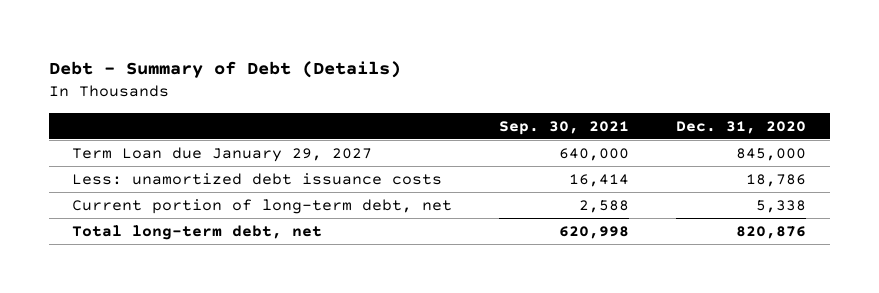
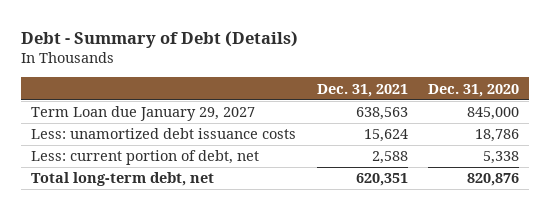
[499,120,630,135] Sep. 30, 2021 -> none
none -> [316,83,408,97] Dec. 31, 2021
[72,199,453,215] Current portion of long-term debt, net -> [31,150,260,166] Less: current portion of debt, net

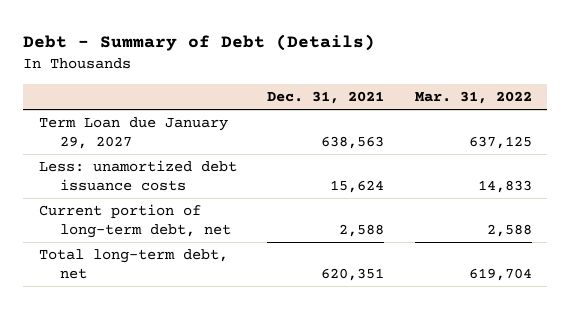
[427,83,519,97] Dec. 31, 2020 -> none
none -> [415,91,533,105] Mar. 31, 2022
[31,150,260,166] Less: current portion of debt, net -> [38,204,232,239] Current portion of long-term debt, net

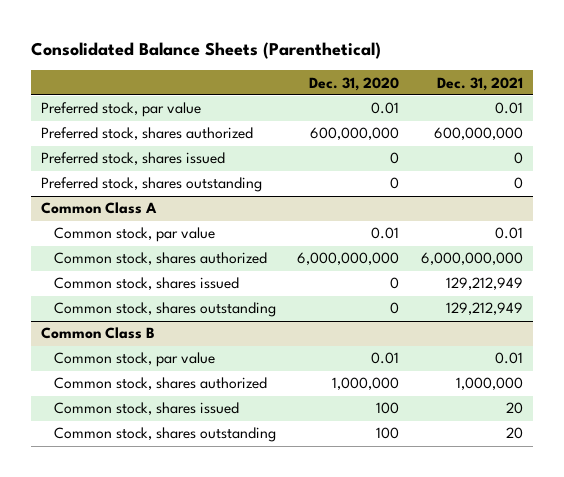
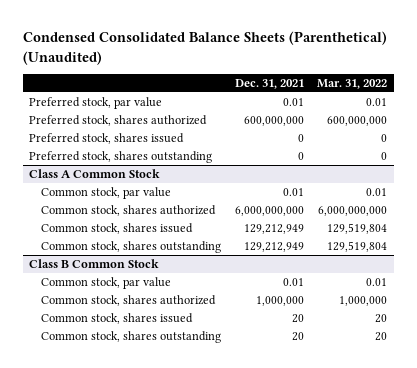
[30,41,381,59] Consolidated Balance Sheets (Parenthetical) -> [22,31,387,65] Condensed Consolidated Balance Sheets (Parenthetical) (Unaudited)
[309,76,400,91] Dec. 31, 2020 -> none
none -> [317,79,388,90] Mar. 31, 2022
[41,202,158,215] Common Class A -> [29,169,161,179] Class A Common Stock
[41,327,156,340] Common Class B -> [29,259,160,269] Class B Common Stock

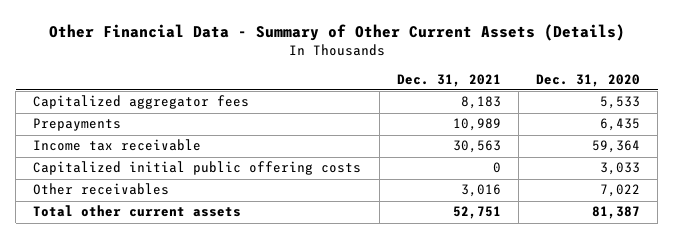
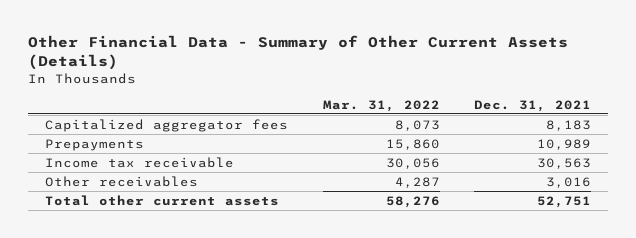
[536,73,641,87] Dec. 31, 2020 -> none
none -> [322,99,440,112] Mar. 31, 2022
[33,161,362,176] Capitalized initial public offering costs -> none

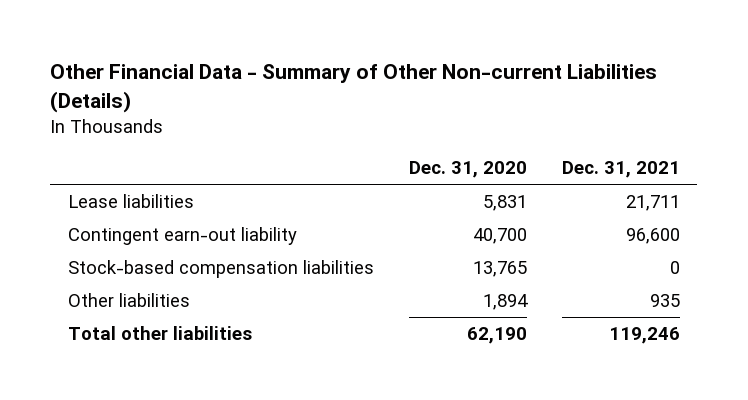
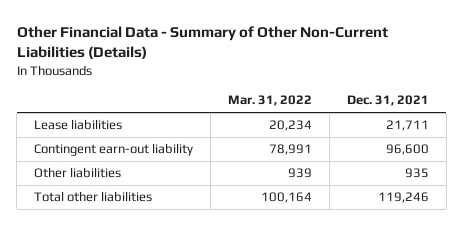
[50,63,658,113] Other Financial Data - Summary of Other Non-current Liabilities (Details) -> [16,26,388,60] Other Financial Data - Summary of Other Non-Current Liabilities (Details)
[408,161,527,179] Dec. 31, 2020 -> none
none -> [228,95,313,107] Mar. 31, 2022
[67,260,374,279] Stock-based compensation liabilities -> none

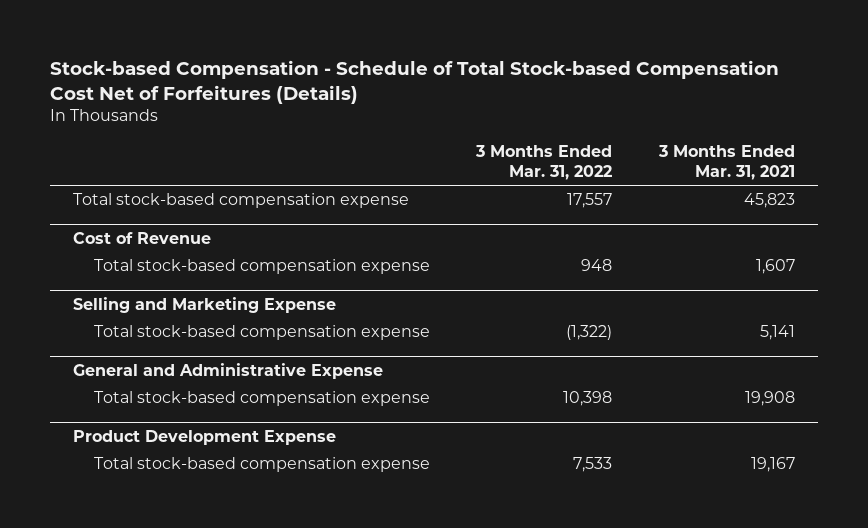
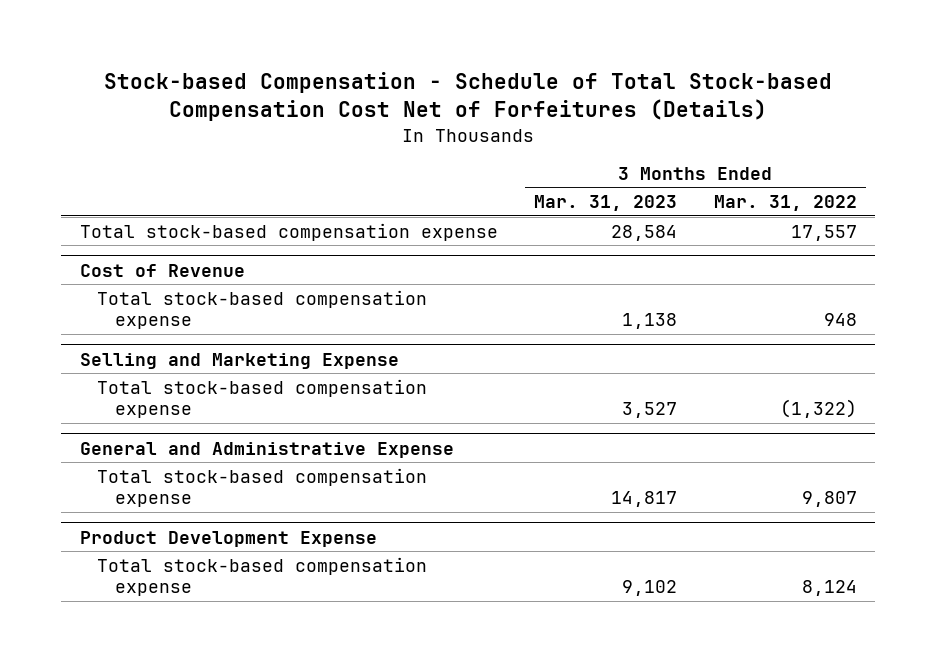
[657,144,795,181] 3 Months Ended Mar. 31, 2021 -> none
none -> [534,195,678,212] Mar. 31, 2023
[563,391,613,407] 10,398 -> [801,491,857,508] 9,807
[573,457,613,473] 7,533 -> [801,580,857,597] 8,124

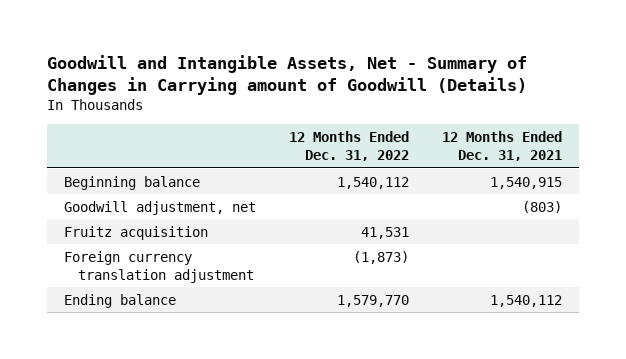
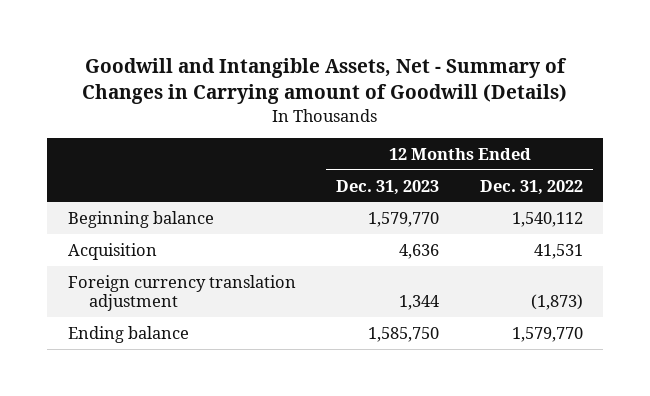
[442,131,563,162] 12 Months Ended Dec. 31, 2021 -> none
none -> [336,179,440,195] Dec. 31, 2023
[63,200,256,215] Goodwill adjustment, net -> none
[63,225,208,240] Fruitz acquisition -> [67,242,157,260] Acquisition

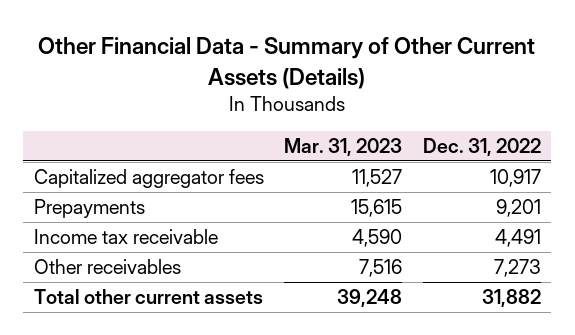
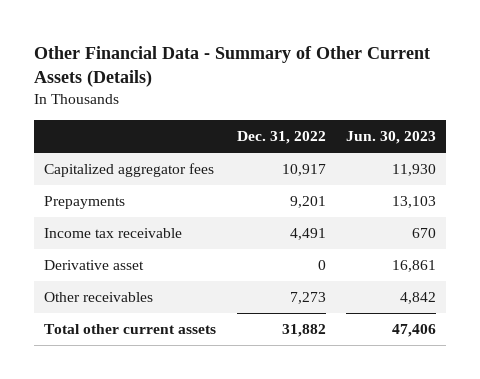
[284,138,403,157] Mar. 31, 2023 -> none
none -> [345,131,436,145] Jun. 30, 2023
none -> [44,260,145,271] Derivative asset

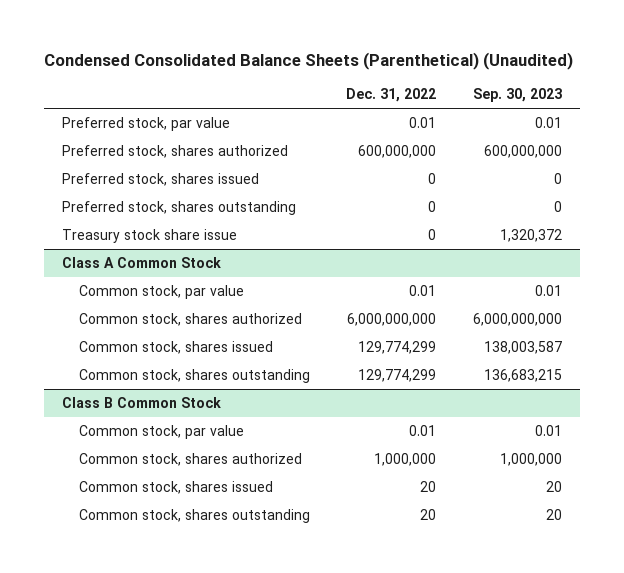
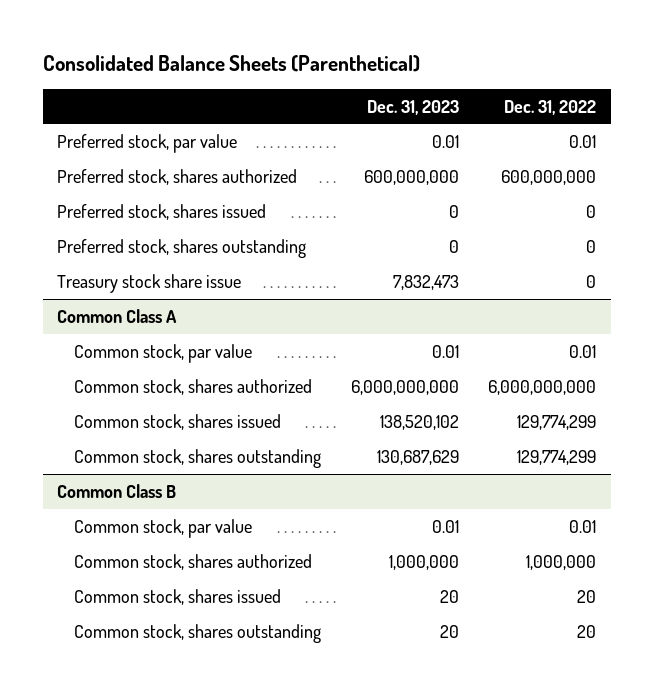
[44,52,574,71] Condensed Consolidated Balance Sheets (Parenthetical) (Unaudited) -> [42,54,420,72] Consolidated Balance Sheets (Parenthetical)
[472,88,562,103] Sep. 30, 2023 -> none
none -> [366,99,459,115] Dec. 31, 2023
[62,256,222,268] Class A Common Stock -> [57,308,178,323] Common Class A
[62,396,222,408] Class B Common Stock -> [57,483,177,498] Common Class B

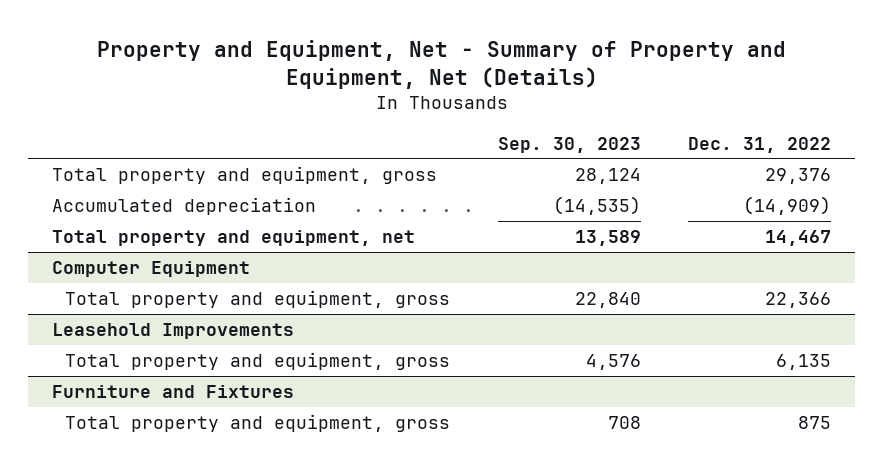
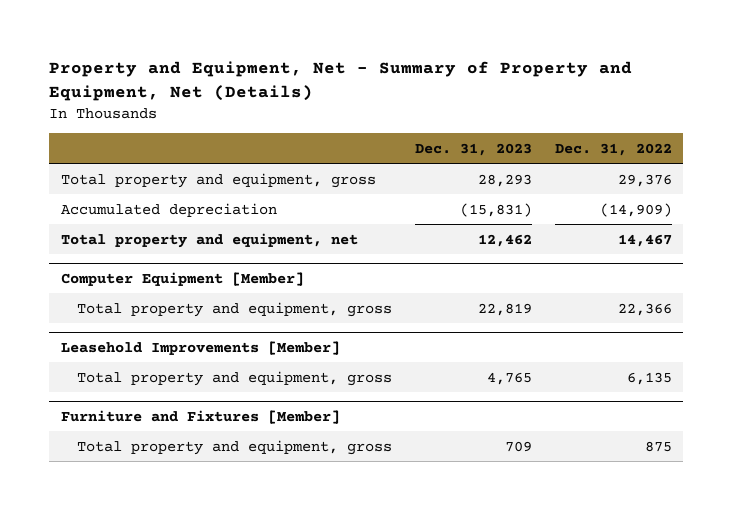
[497,136,641,153] Sep. 30, 2023 -> none
none -> [414,142,532,156] Dec. 31, 2023
[52,261,251,278] Computer Equipment -> [60,271,304,286] Computer Equipment [Member]
[52,323,295,340] Leasehold Improvements -> [60,340,340,355] Leasehold Improvements [Member]
[52,385,295,399] Furniture and Fixtures -> [60,409,340,424] Furniture and Fixtures [Member]

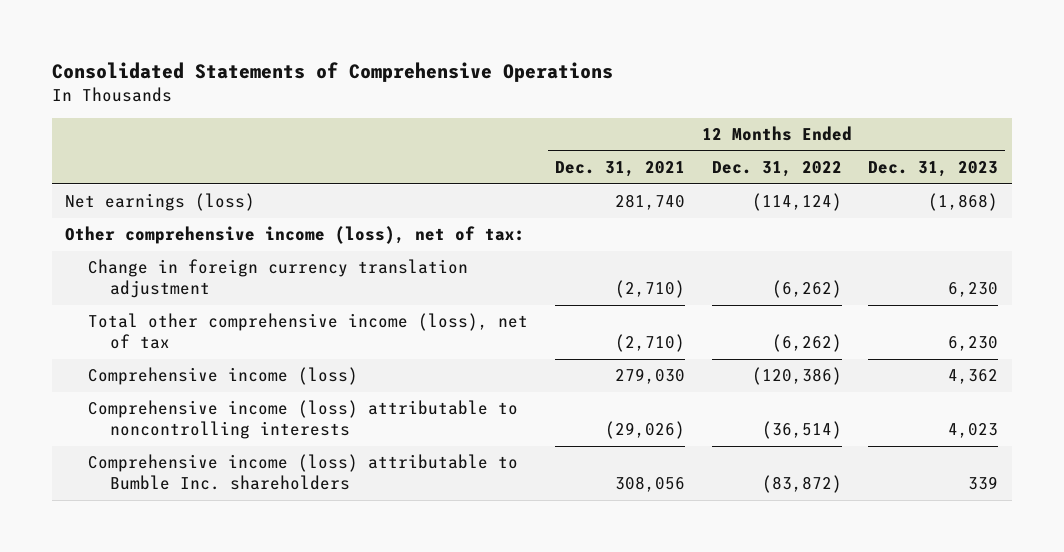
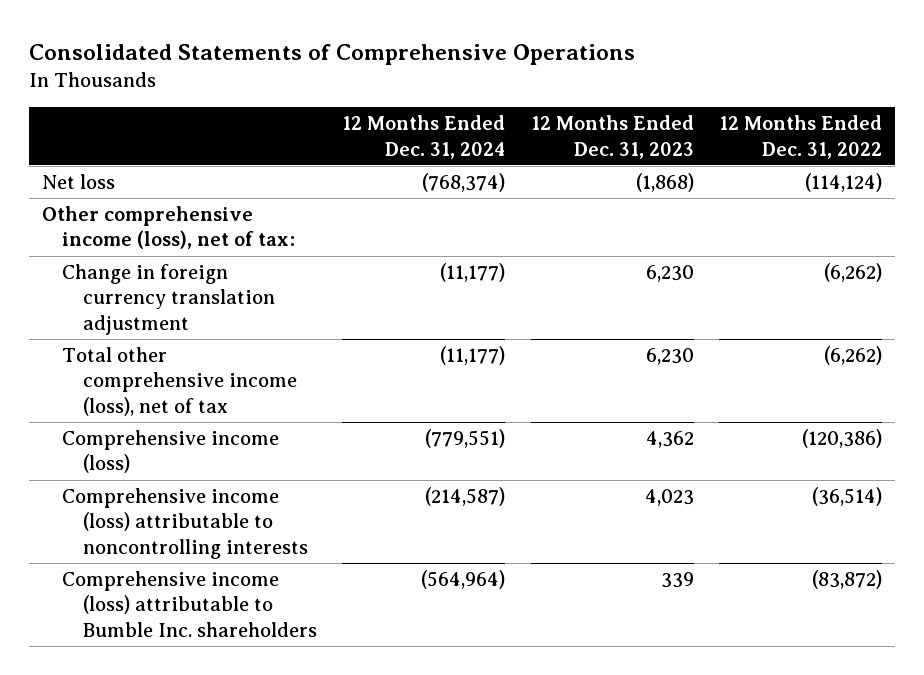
[554,161,685,178] Dec. 31, 2021 -> none
none -> [342,115,506,159] 12 Months Ended Dec. 31, 2024
[65,193,256,212] Net earnings (loss) -> [41,173,115,189] Net loss

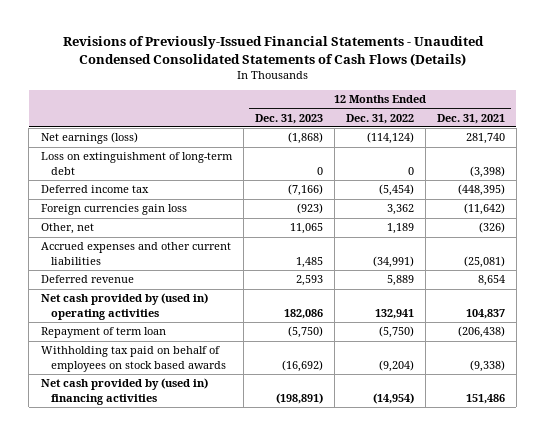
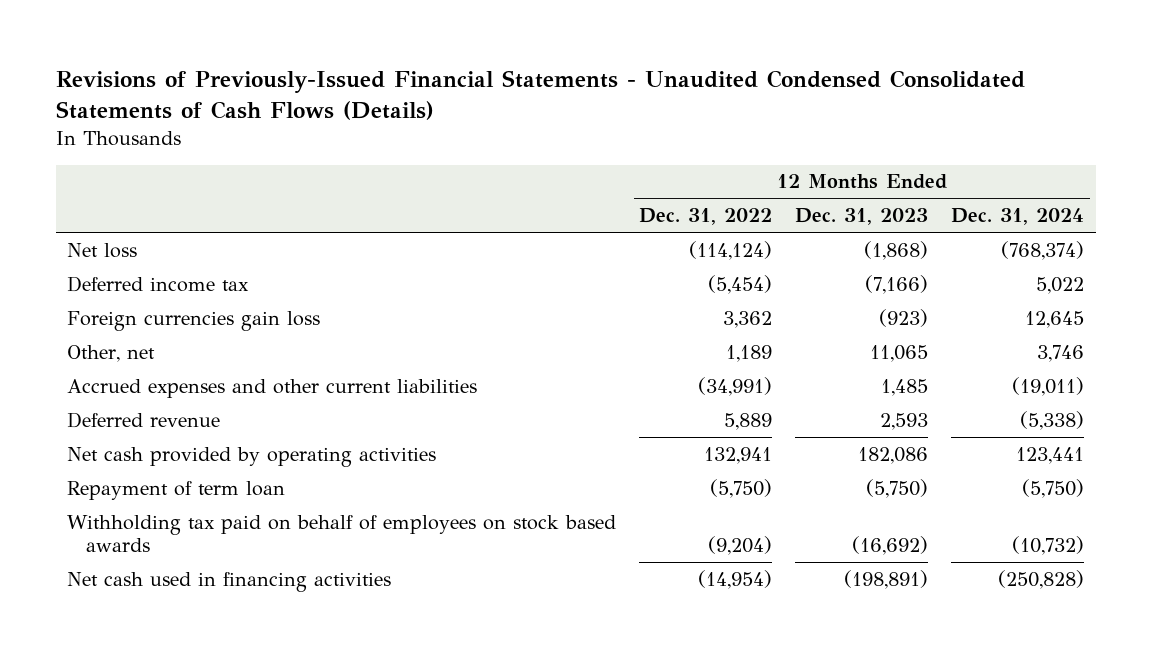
[436,113,505,124] Dec. 31, 2021 -> none
none -> [951,208,1085,226] Dec. 31, 2024
[40,152,233,175] Loss on extinguishment of long-term debt -> none
[40,132,138,145] Net earnings (loss) -> [67,242,138,258] Net loss
[40,293,208,320] Net cash provided by (used in) operating activities -> [67,446,437,467] Net cash provided by operating activities
[40,378,208,405] Net cash provided by (used in) financing activities -> [67,571,392,592] Net cash used in financing activities

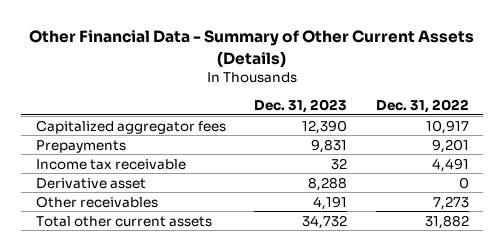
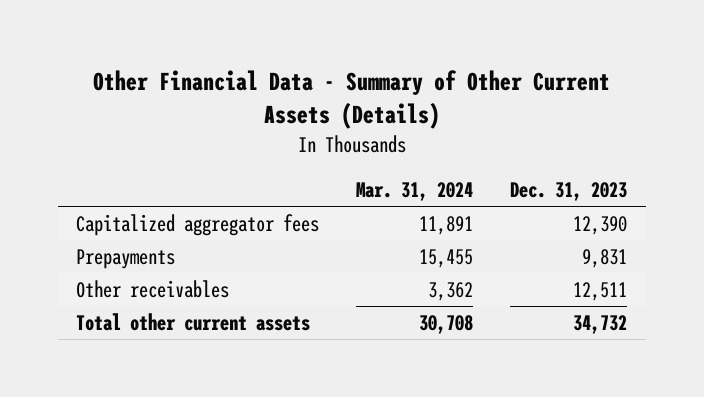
[375,99,469,114] Dec. 31, 2022 -> none
none -> [356,182,474,202] Mar. 31, 2024
[35,158,186,170] Income tax receivable -> none
[35,177,146,189] Derivative asset -> none
[313,195,348,210] 4,191 -> [573,281,628,301] 12,511

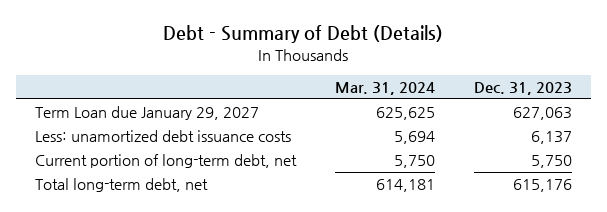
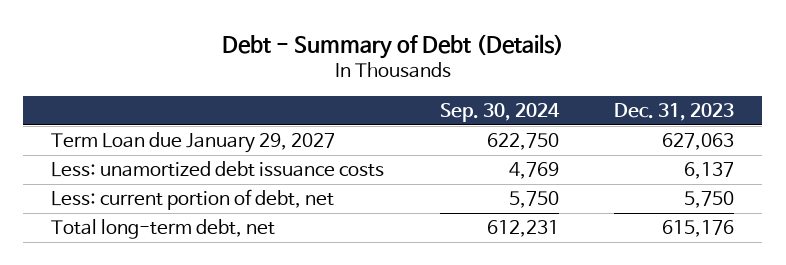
[334,82,435,96] Mar. 31, 2024 -> none
none -> [439,103,560,123] Sep. 30, 2024
[34,154,297,169] Current portion of long-term debt, net -> [51,189,335,211] Less: current portion of debt, net

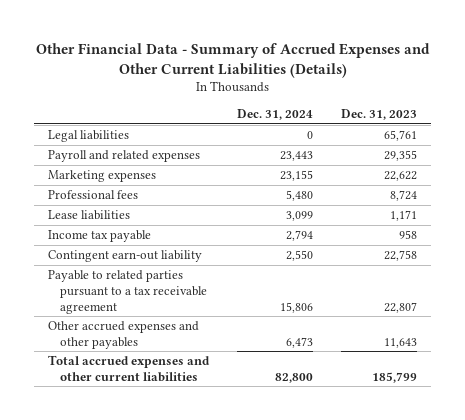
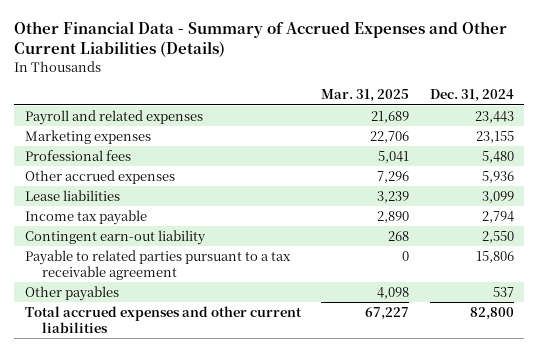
[341,109,418,121] Dec. 31, 2023 -> none
none -> [321,89,410,103] Mar. 31, 2025
[48,129,130,142] Legal liabilities -> none
none -> [24,169,175,184] Other accrued expenses
[48,320,200,349] Other accrued expenses and other payables -> [24,285,119,301] Other payables
[286,336,314,348] 6,473 -> [492,286,514,297] 537

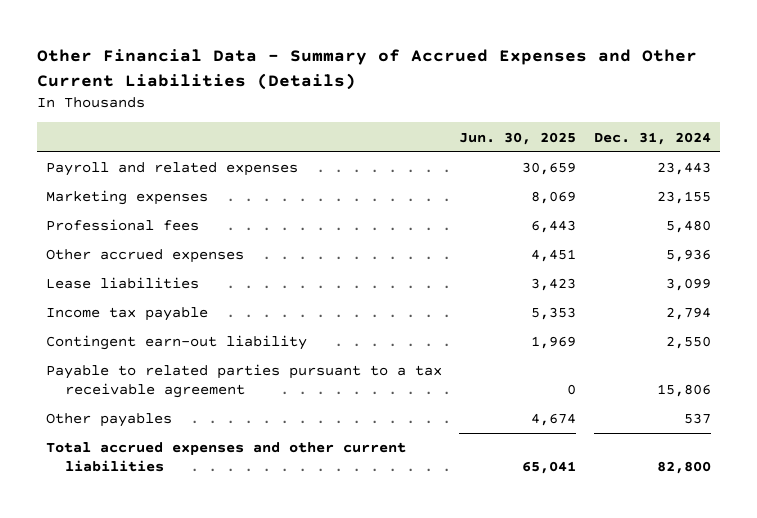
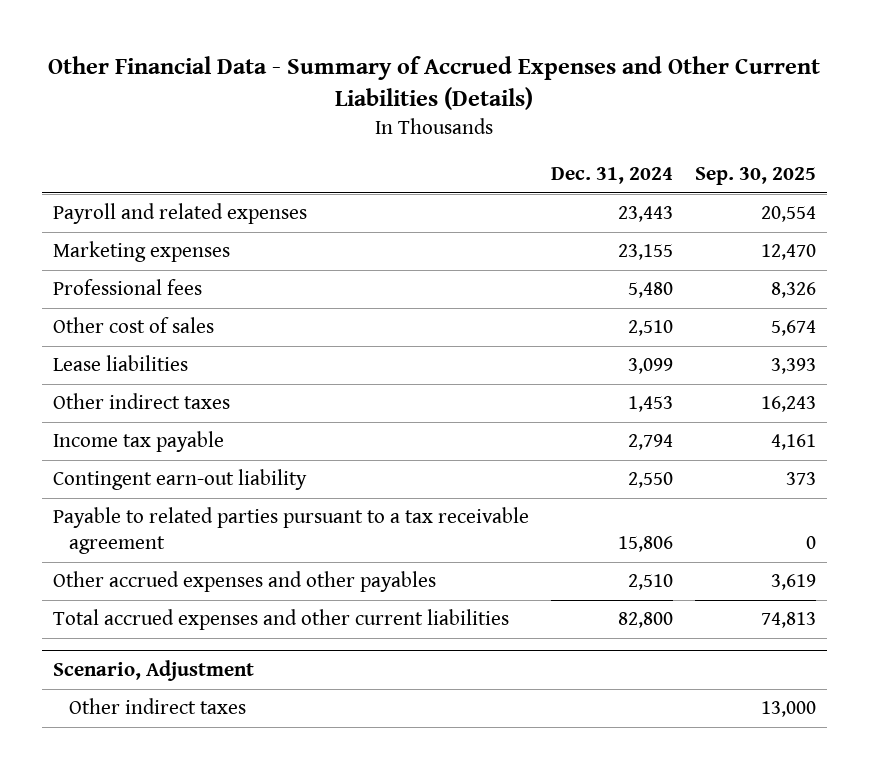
[459,131,577,145] Jun. 30, 2025 -> none
none -> [695,167,817,186] Sep. 30, 2025
[45,249,244,264] Other accrued expenses -> none
none -> [52,317,214,334] Other cost of sales
none -> [52,393,230,410] Other indirect taxes
[45,413,172,428] Other payables -> [52,571,436,593] Other accrued expenses and other payables
[683,413,711,425] 537 -> [627,574,673,591] 2,510
none -> [52,660,254,682] Scenario, Adjustment
none -> [69,698,247,715] Other indirect taxes

